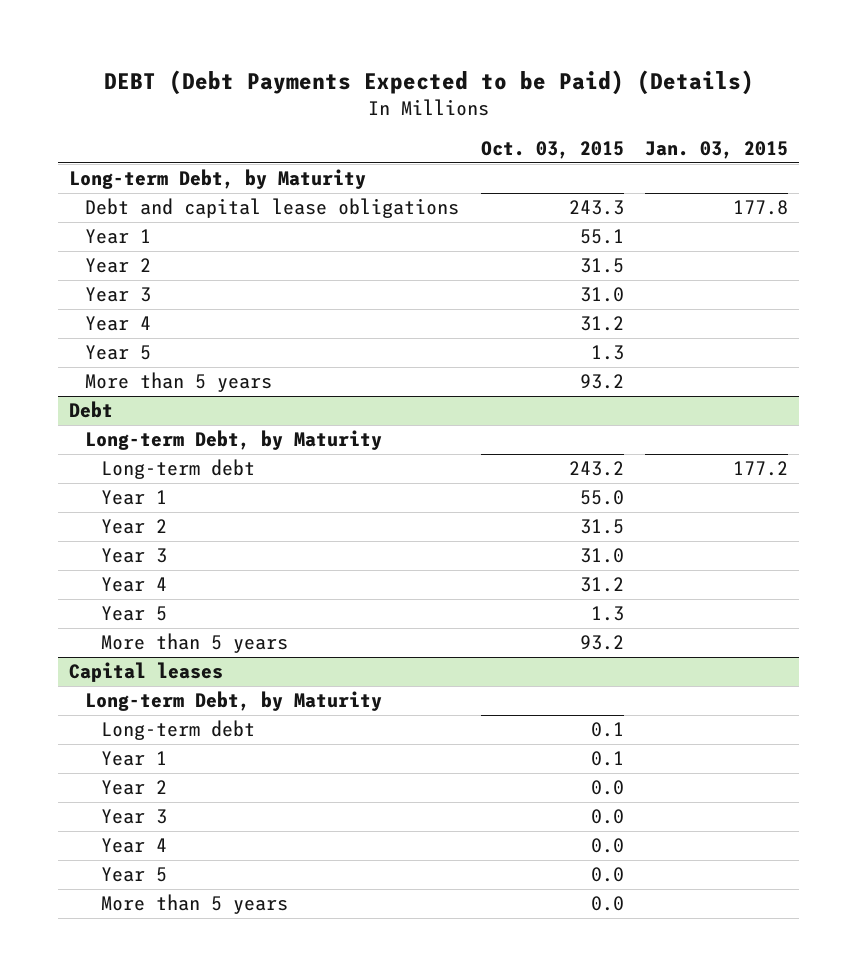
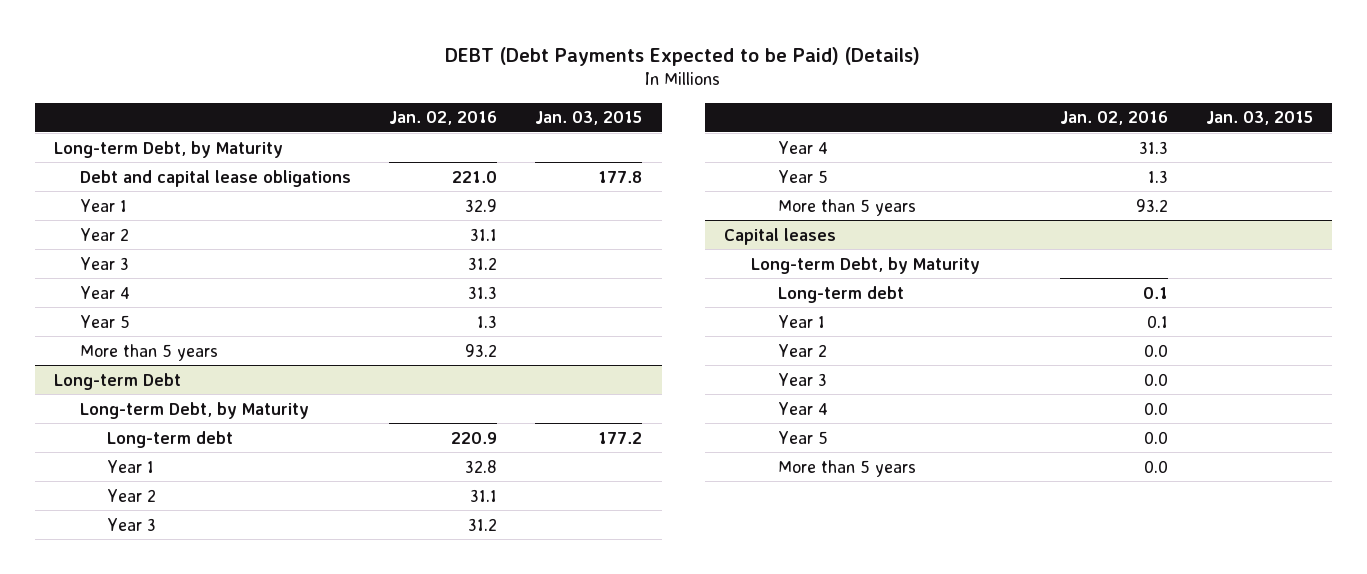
[480,141,624,160] Oct. 03, 2015 -> none
none -> [389,111,498,126] Jan. 02, 2016
[69,401,114,419] Debt -> [53,372,181,390] Long-term Debt

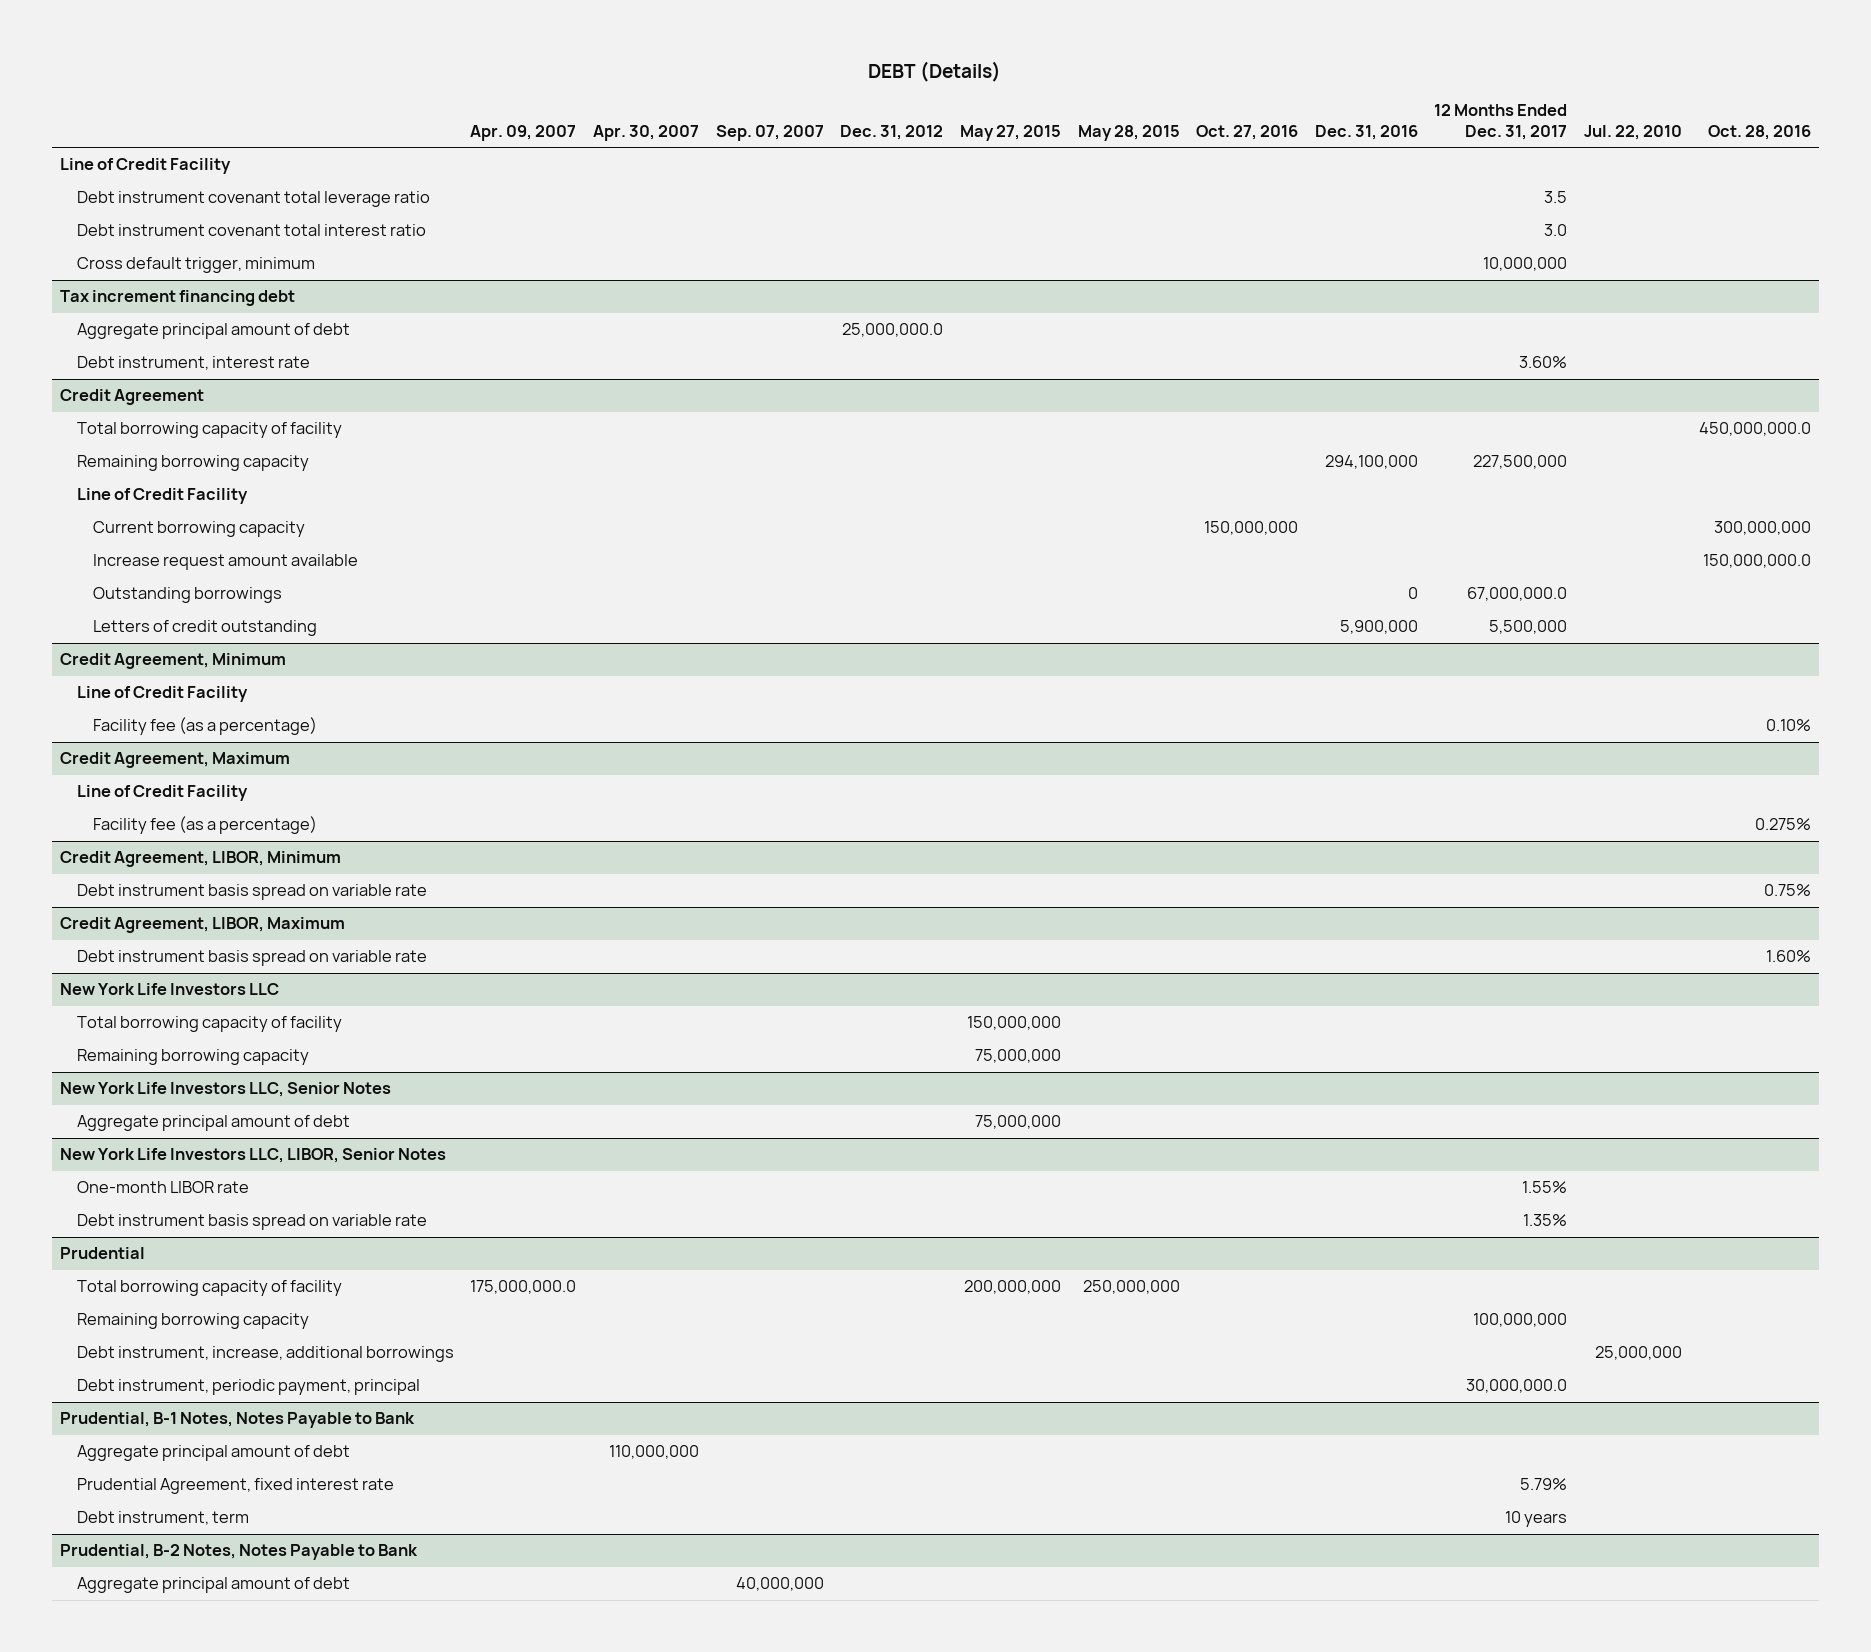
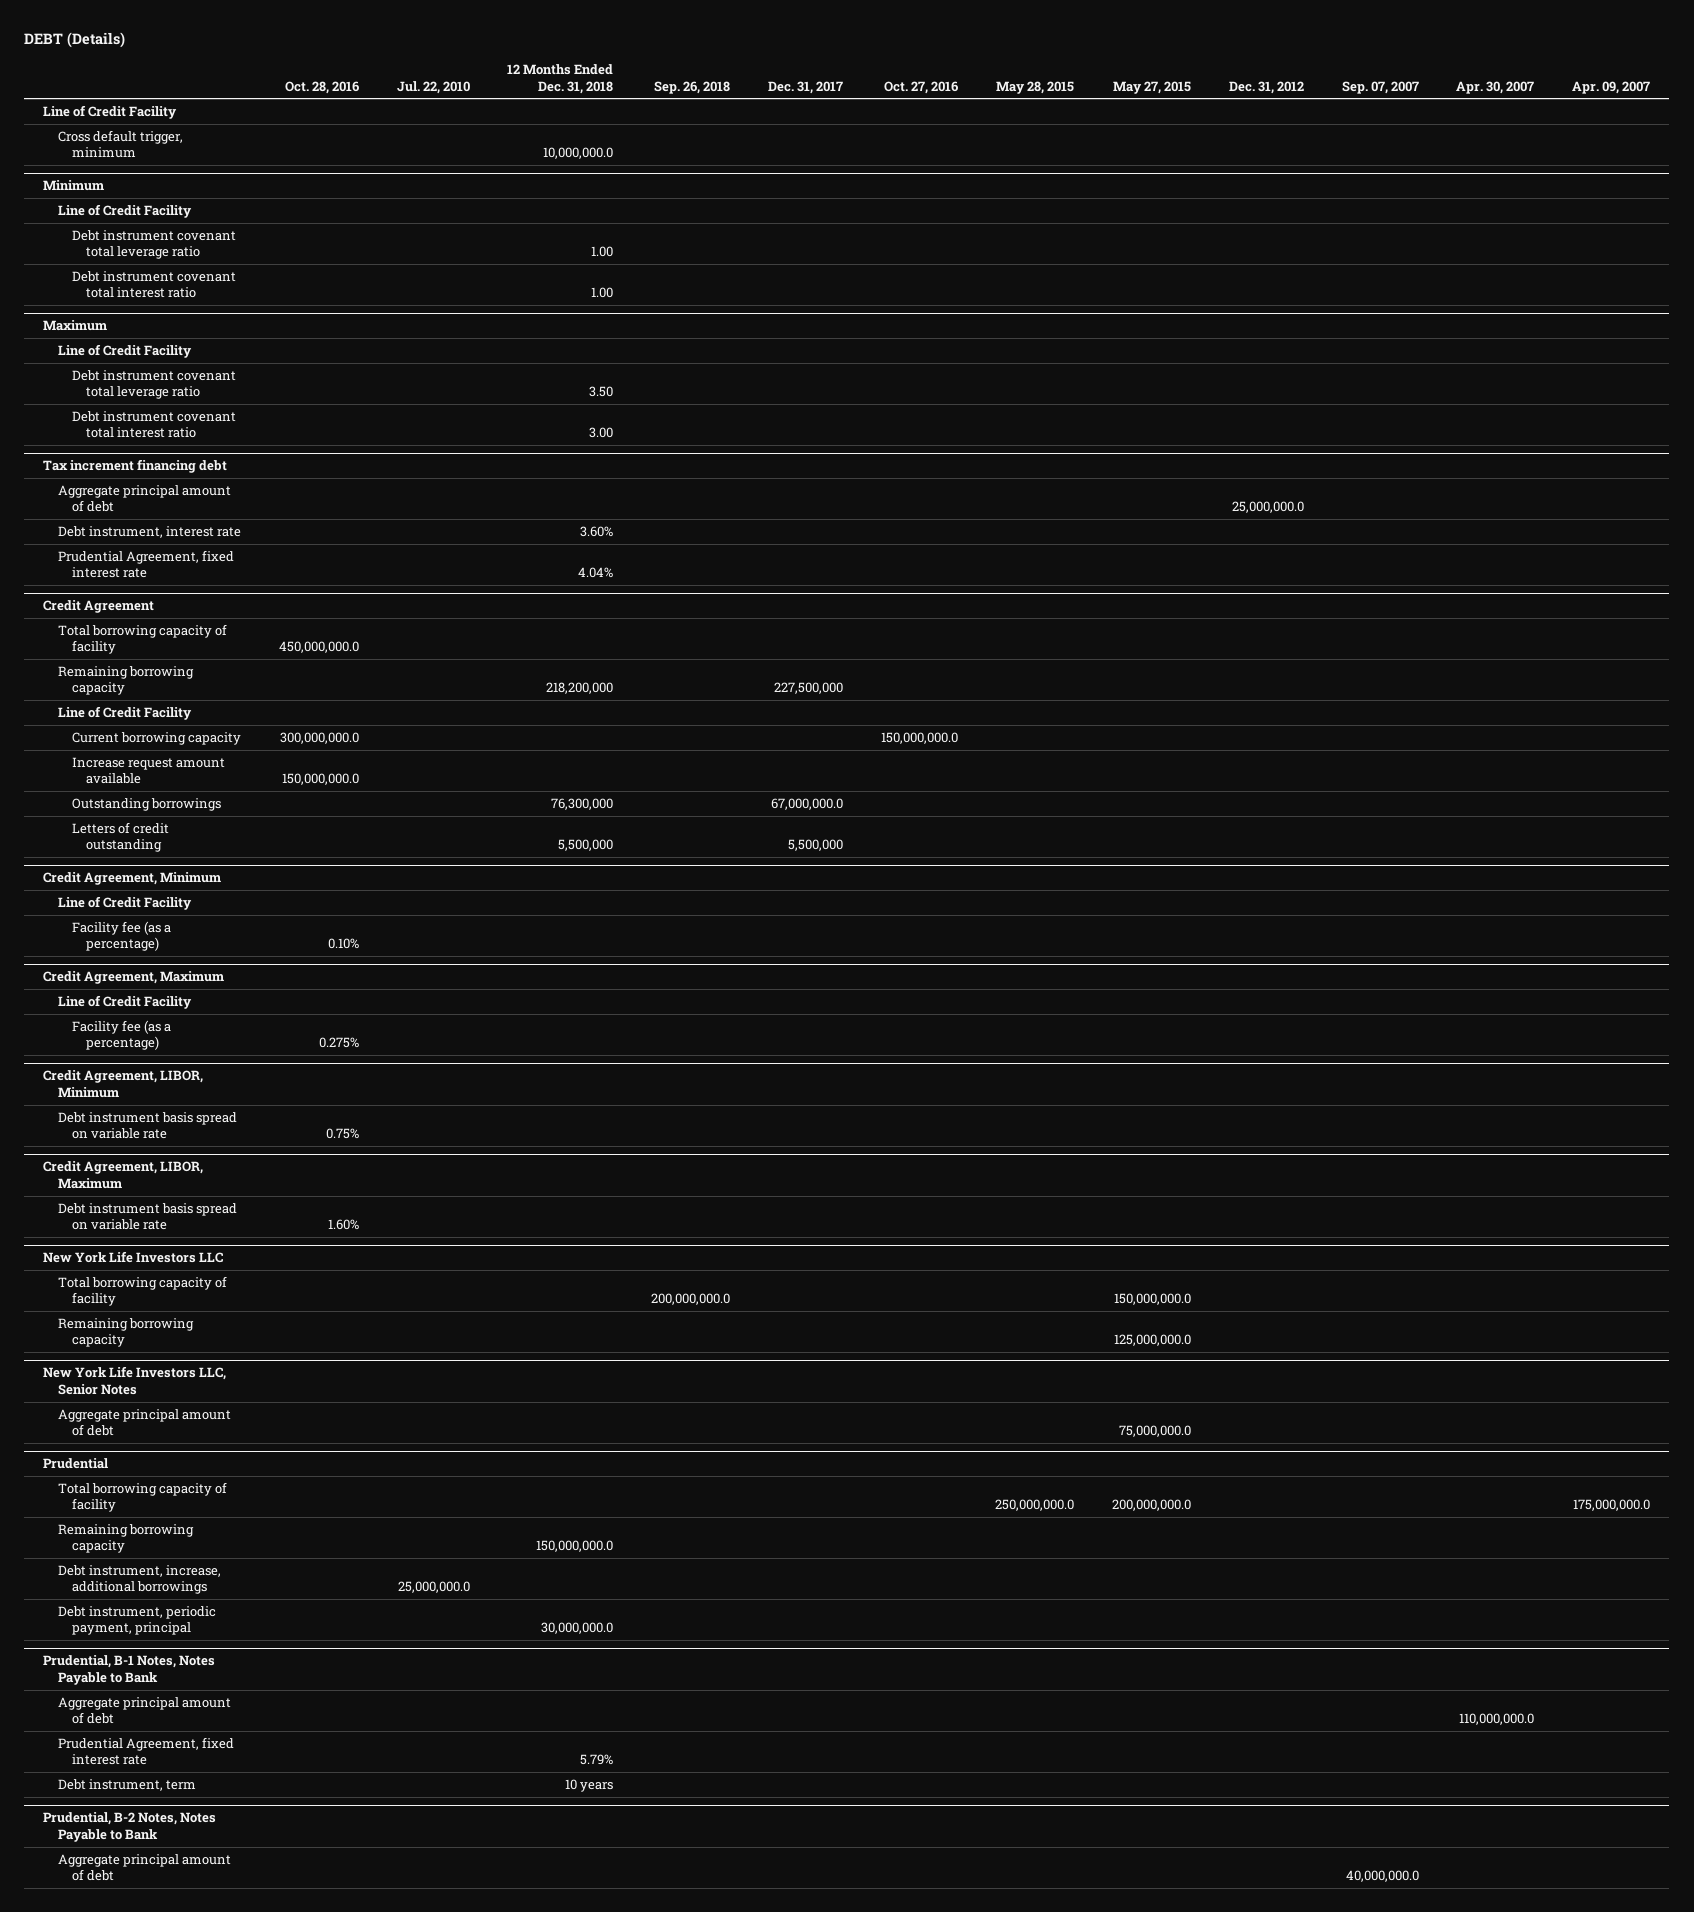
[1314,124,1418,140] Dec. 31, 2016 -> none
[1434,104,1568,140] 12 Months Ended Dec. 31, 2017 -> none
none -> [507,64,614,94] 12 Months Ended Dec. 31, 2018
none -> [654,80,731,94] Sep. 26, 2018
none -> [767,80,843,94] Dec. 31, 2017
[76,191,430,208] Debt instrument covenant total leverage ratio -> none
[76,224,426,237] Debt instrument covenant total interest ratio -> none
none -> [43,180,105,192] Minimum
none -> [57,204,192,219] Line of Credit Facility
none -> [72,230,237,260] Debt instrument covenant total leverage ratio
none -> [72,271,237,299] Debt instrument covenant total interest ratio
none -> [43,320,108,332] Maximum
none -> [57,344,192,359] Line of Credit Facility
none -> [72,370,237,400] Debt instrument covenant total leverage ratio
none -> [72,411,237,439] Debt instrument covenant total interest ratio
none -> [57,550,234,579] Prudential Agreement, fixed interest rate
[1204,521,1299,536] 150,000,000 -> [880,732,958,745] 150,000,000.0
[1713,521,1811,536] 300,000,000 -> [279,732,359,745] 300,000,000.0
[966,1016,1061,1031] 150,000,000 -> [1114,1293,1192,1306] 150,000,000.0
[974,1049,1061,1064] 75,000,000 -> [1114,1334,1192,1347] 125,000,000.0
[60,1148,447,1164] New York Life Investors LLC, LIBOR, Senior Notes -> none
[76,1181,249,1194] One-month LIBOR rate -> none
[76,1214,427,1231] Debt instrument basis spread on variable rate -> none
[974,1115,1061,1130] 75,000,000 -> [1119,1425,1192,1438] 75,000,000.0
[963,1280,1061,1295] 200,000,000 -> [1112,1499,1192,1512] 200,000,000.0
[1082,1280,1180,1295] 250,000,000 -> [995,1499,1075,1512] 250,000,000.0
[1594,1346,1682,1361] 25,000,000 -> [397,1581,470,1594] 25,000,000.0
[609,1445,700,1460] 110,000,000 -> [1459,1713,1535,1726] 110,000,000.0
[735,1577,824,1592] 40,000,000 -> [1345,1870,1419,1883] 40,000,000.0

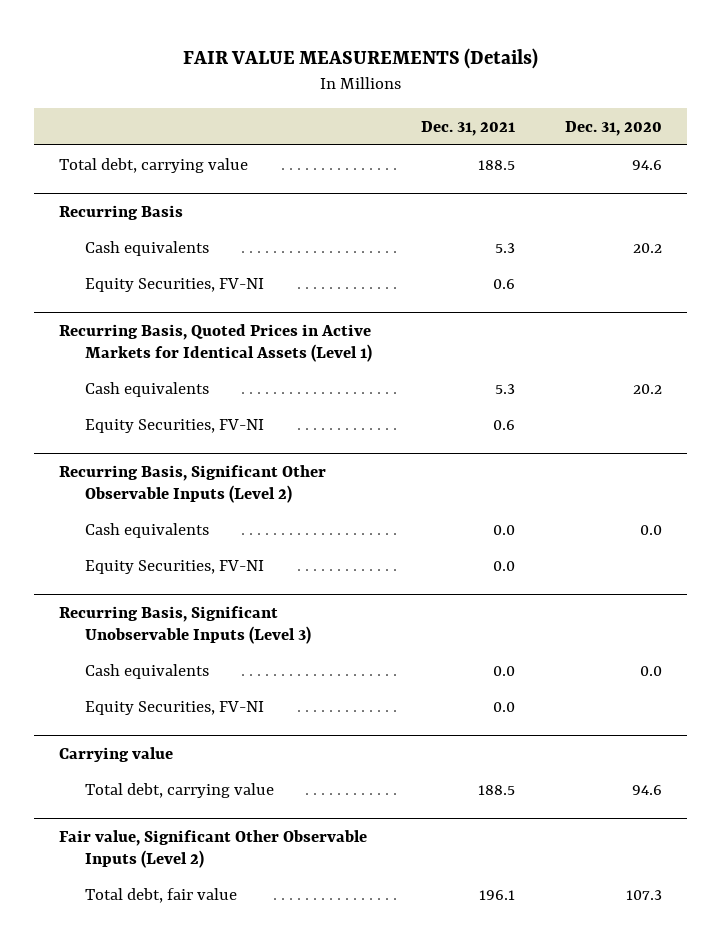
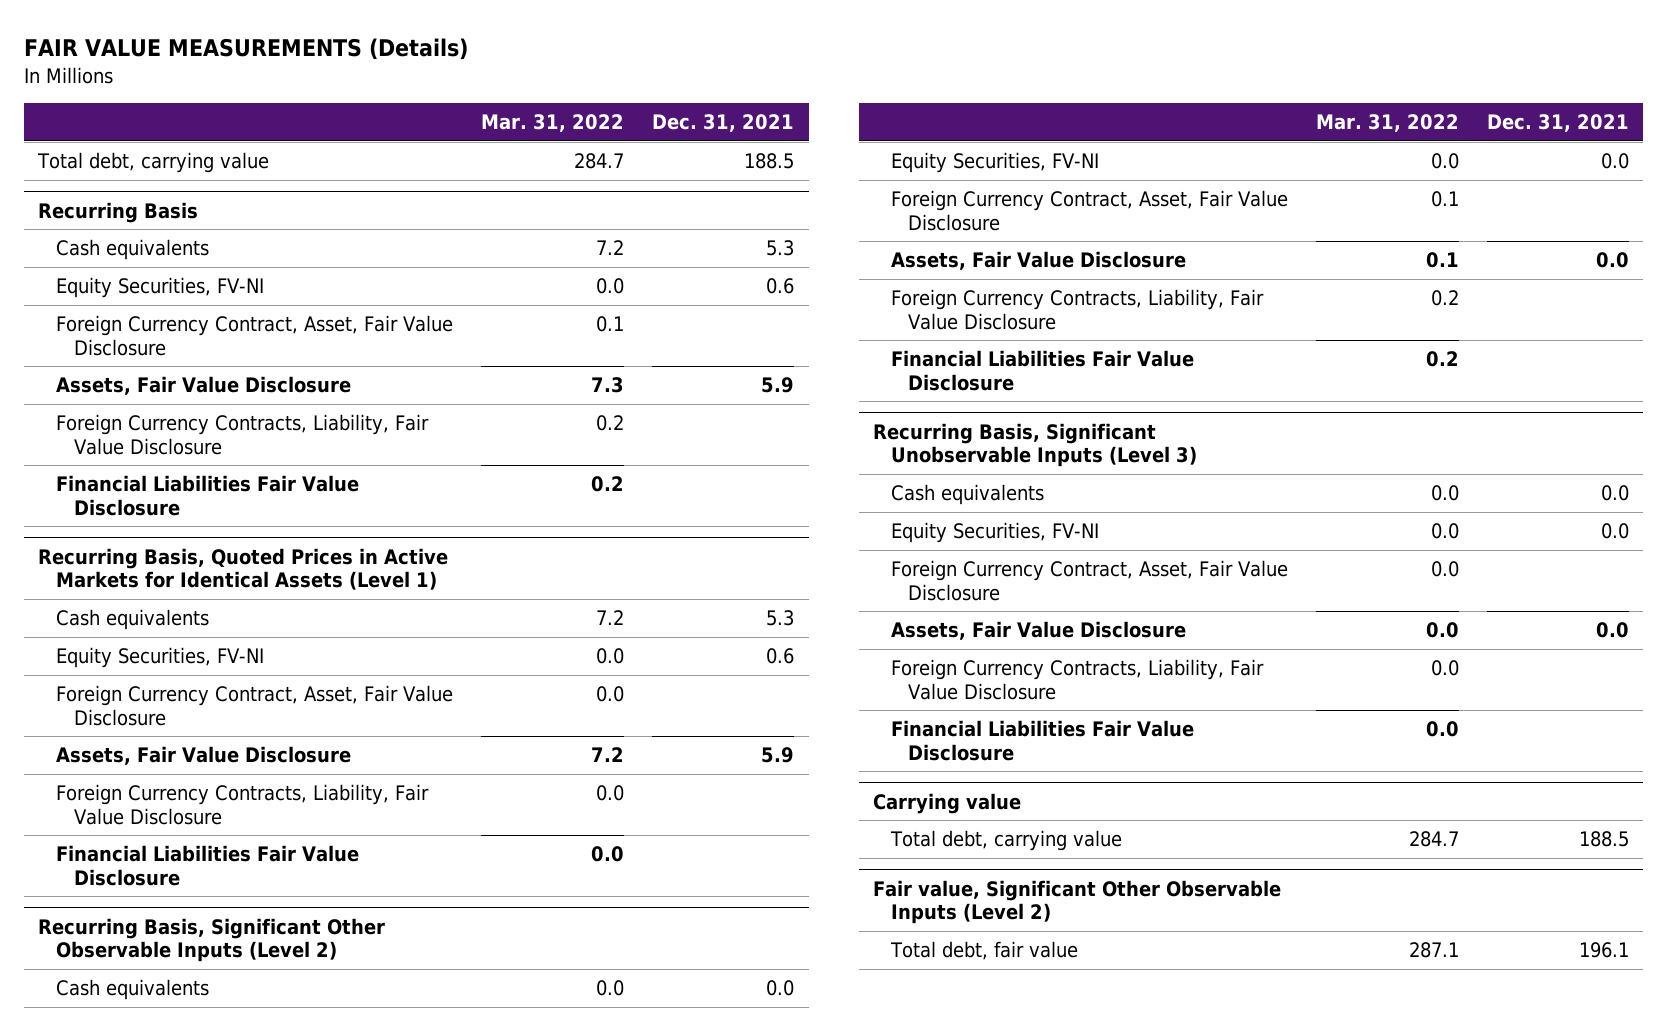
[565,120,663,136] Dec. 31, 2020 -> none
none -> [481,114,625,133] Mar. 31, 2022
none -> [56,315,454,356] Foreign Currency Contract, Asset, Fair Value Disclosure
none -> [56,376,352,396] Assets, Fair Value Disclosure
none -> [56,414,430,455] Foreign Currency Contracts, Liability, Fair Value Disclosure
none -> [56,475,360,516] Financial Liabilities Fair Value Disclosure
none -> [56,685,454,726] Foreign Currency Contract, Asset, Fair Value Disclosure
none -> [56,746,352,766] Assets, Fair Value Disclosure
none -> [56,784,430,825] Foreign Currency Contracts, Liability, Fair Value Disclosure
none -> [56,845,360,886] Financial Liabilities Fair Value Disclosure
none -> [890,190,1288,231] Foreign Currency Contract, Asset, Fair Value Disclosure
none -> [890,251,1186,271] Assets, Fair Value Disclosure
none -> [890,289,1264,330] Foreign Currency Contracts, Liability, Fair Value Disclosure
none -> [890,350,1194,391] Financial Liabilities Fair Value Disclosure
none -> [890,560,1288,601] Foreign Currency Contract, Asset, Fair Value Disclosure
none -> [890,621,1186,641] Assets, Fair Value Disclosure
none -> [890,659,1264,700] Foreign Currency Contracts, Liability, Fair Value Disclosure
none -> [890,720,1194,761] Financial Liabilities Fair Value Disclosure

